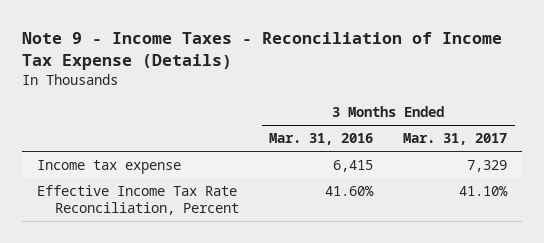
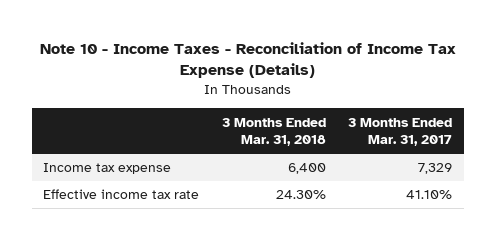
[22,32,503,71] Note 9 - Income Taxes - Reconciliation of Income Tax Expense (Details) -> [39,41,456,79] Note 10 - Income Taxes - Reconciliation of Income Tax Expense (Details)
[269,133,374,146] Mar. 31, 2016 -> none
none -> [221,117,326,147] 3 Months Ended Mar. 31, 2018
[37,184,240,215] Effective Income Tax Rate Reconciliation, Percent -> [43,189,200,200] Effective income tax rate

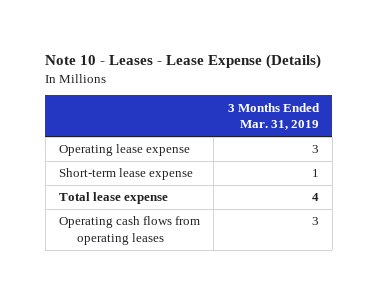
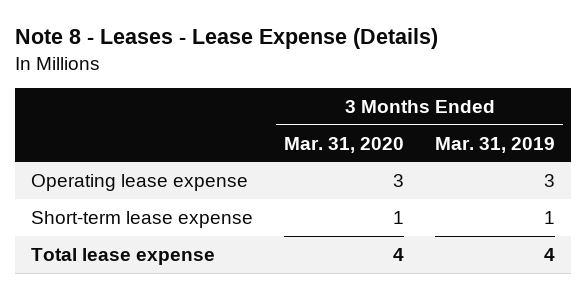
[45,54,322,70] Note 10 - Leases - Lease Expense (Details) -> [15,28,439,50] Note 8 - Leases - Lease Expense (Details)
none -> [284,136,405,153] Mar. 31, 2020
[58,216,200,245] Operating cash flows from operating leases -> none

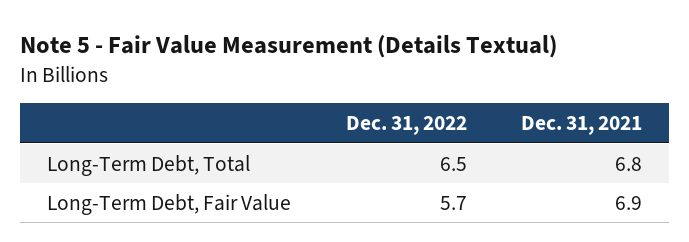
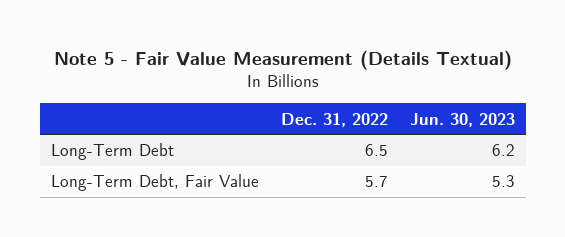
[521,116,643,136] Dec. 31, 2021 -> none
none -> [409,112,515,127] Jun. 30, 2023
[47,154,251,176] Long-Term Debt, Total -> [50,143,174,161] Long-Term Debt

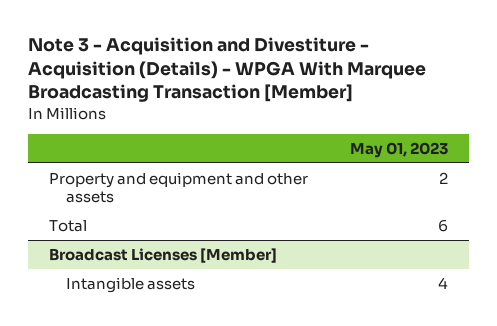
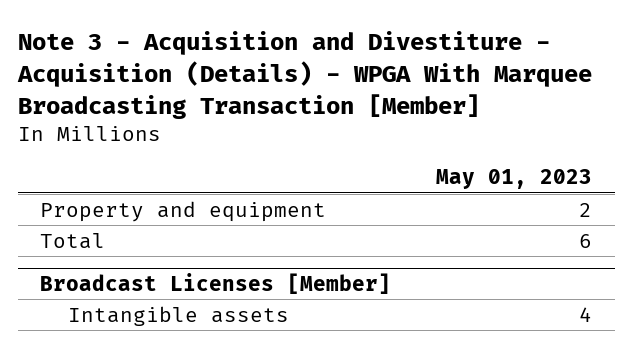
[48,172,308,204] Property and equipment and other assets -> [40,200,327,222] Property and equipment

